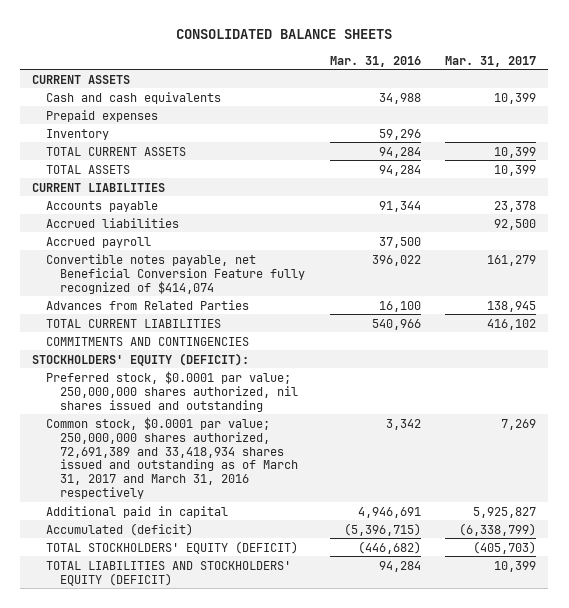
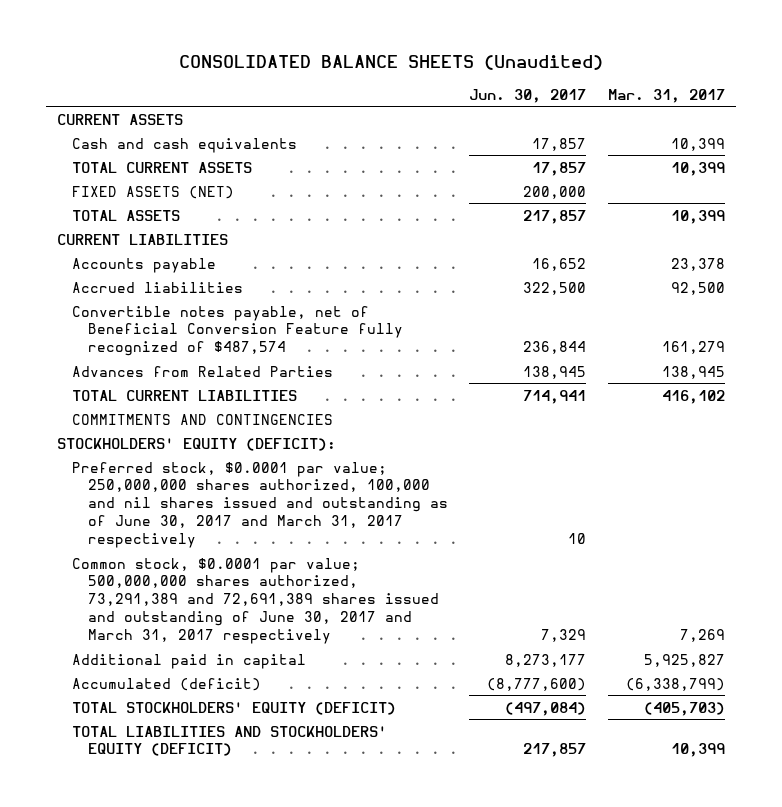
[176,28,393,39] CONSOLIDATED BALANCE SHEETS -> [178,54,603,70] CONSOLIDATED BALANCE SHEETS (Unaudited)
[329,55,421,67] Mar. 31, 2016 -> none
none -> [469,88,587,103] Jun. 30, 2017
[46,109,159,122] Prepaid expenses -> none
[46,128,110,140] Inventory -> none
none -> [72,185,235,199] FIXED ASSETS (NET)
[46,236,152,248] Accrued payroll -> none
[46,253,306,294] Convertible notes payable, net Beneficial Conversion Feature fully recognized of $414,074 -> [72,305,403,357] Convertible notes payable, net of Beneficial Conversion Feature fully recognized of $487,574
[46,370,299,412] Preferred stock, $0.0001 par value; 250,000,000 shares authorized, nil shares issued and outstanding -> [72,461,448,548] Preferred stock, $0.0001 par value; 250,000,000 shares authorized, 100,000 and nil shares issued and outstanding as of June 30, 2017 and March 31, 2017 respectively
[46,416,299,500] Common stock, $0.0001 par value; 250,000,000 shares authorized, 72,691,389 and 33,418,934 shares issued and outstanding as of March 31, 2017 and March 31, 2016 respectively -> [72,557,439,644] Common stock, $0.0001 par value; 500,000,000 shares authorized, 73,291,389 and 72,691,389 shares issued and outstanding of June 30, 2017 and March 31, 2017 respectively

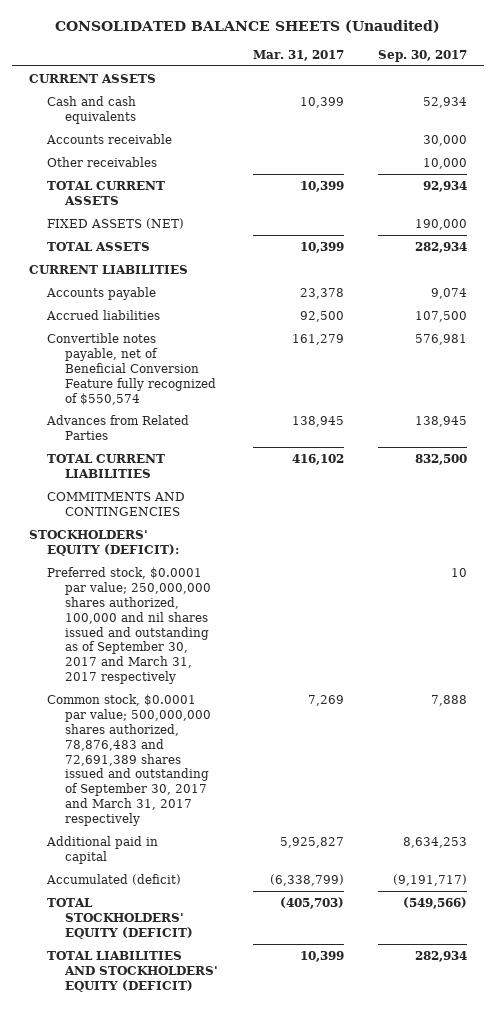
[469,88,587,103] Jun. 30, 2017 -> none
none -> [377,49,467,62] Sep. 30, 2017
none -> [46,133,173,144] Accounts receivable
none -> [47,156,158,167] Other receivables
[72,305,403,357] Convertible notes payable, net of Beneficial Conversion Feature fully recognized of $487,574 -> [47,332,217,405] Convertible notes payable, net of Beneficial Conversion Feature fully recognized of $550,574
[72,461,448,548] Preferred stock, $0.0001 par value; 250,000,000 shares authorized, 100,000 and nil shares issued and outstanding as of June 30, 2017 and March 31, 2017 respectively -> [47,566,212,685] Preferred stock, $0.0001 par value; 250,000,000 shares authorized, 100,000 and nil shares issued and outstanding as of September 30, 2017 and March 31, 2017 respectively
[72,557,439,644] Common stock, $0.0001 par value; 500,000,000 shares authorized, 73,291,389 and 72,691,389 shares issued and outstanding of June 30, 2017 and March 31, 2017 respectively -> [47,693,212,827] Common stock, $0.0001 par value; 500,000,000 shares authorized, 78,876,483 and 72,691,389 shares issued and outstanding of September 30, 2017 and March 31, 2017 respectively

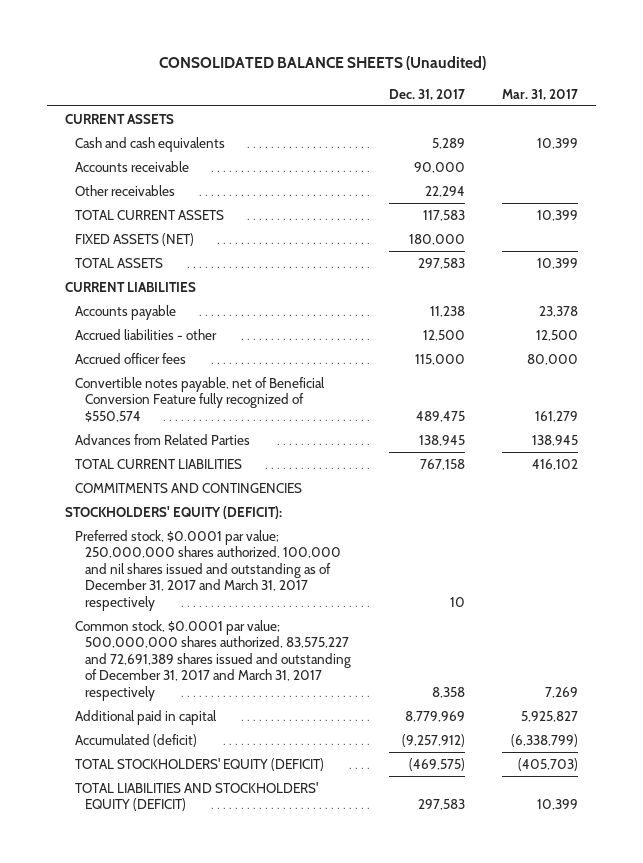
[377,49,467,62] Sep. 30, 2017 -> none
none -> [388,88,465,100] Dec. 31, 2017
[46,309,161,320] Accrued liabilities -> [75,328,218,340] Accrued liabilities - other
[299,310,344,322] 92,500 -> [535,329,578,341] 12,500
none -> [75,352,187,364] Accrued officer fees
[47,566,212,685] Preferred stock, $0.0001 par value; 250,000,000 shares authorized, 100,000 and nil shares issued and outstanding as of September 30, 2017 and March 31, 2017 respectively -> [75,529,342,611] Preferred stock, $0.0001 par value; 250,000,000 shares authorized, 100,000 and nil shares issued and outstanding as of December 31, 2017 and March 31, 2017 respectively
[47,693,212,827] Common stock, $0.0001 par value; 500,000,000 shares authorized, 78,876,483 and 72,691,389 shares issued and outstanding of September 30, 2017 and March 31, 2017 respectively -> [75,619,352,701] Common stock, $0.0001 par value; 500,000,000 shares authorized, 83,575,227 and 72,691,389 shares issued and outstanding of December 31, 2017 and March 31, 2017 respectively

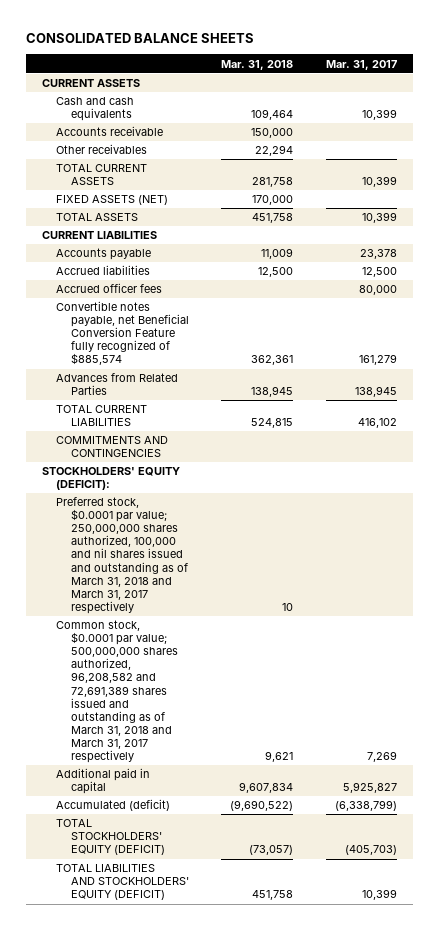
[158,56,486,71] CONSOLIDATED BALANCE SHEETS (Unaudited) -> [25,33,254,44] CONSOLIDATED BALANCE SHEETS
[388,88,465,100] Dec. 31, 2017 -> none
none -> [221,59,294,70] Mar. 31, 2018
[75,328,218,340] Accrued liabilities - other -> [56,265,151,276] Accrued liabilities
[75,376,326,422] Convertible notes payable, net of Beneficial Conversion Feature fully recognized of $550,574 -> [56,301,189,366] Convertible notes payable, net Beneficial Conversion Feature fully recognized of $885,574
[75,529,342,611] Preferred stock, $0.0001 par value; 250,000,000 shares authorized, 100,000 and nil shares issued and outstanding as of December 31, 2017 and March 31, 2017 respectively -> [56,497,188,614] Preferred stock, $0.0001 par value; 250,000,000 shares authorized, 100,000 and nil shares issued and outstanding as of March 31, 2018 and March 31, 2017 respectively
[75,619,352,701] Common stock, $0.0001 par value; 500,000,000 shares authorized, 83,575,227 and 72,691,389 shares issued and outstanding of December 31, 2017 and March 31, 2017 respectively -> [56,620,178,763] Common stock, $0.0001 par value; 500,000,000 shares authorized, 96,208,582 and 72,691,389 shares issued and outstanding as of March 31, 2018 and March 31, 2017 respectively

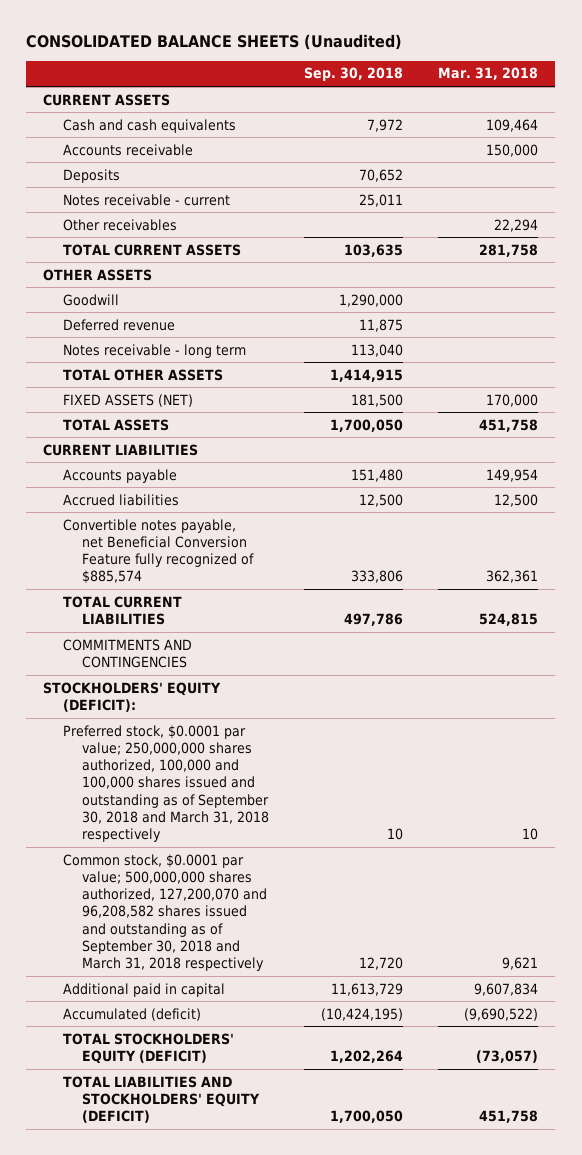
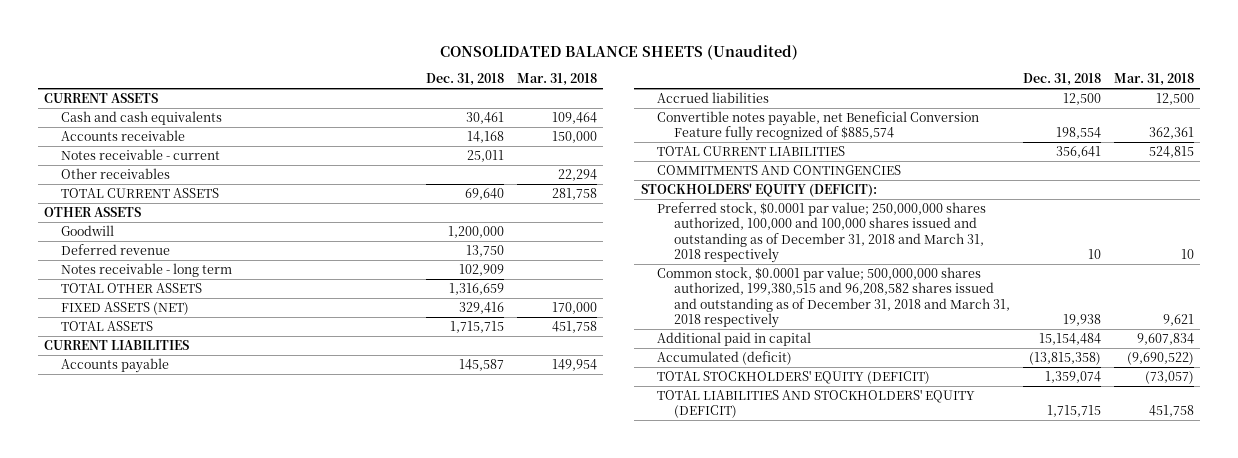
[304,67,404,82] Sep. 30, 2018 -> none
none -> [425,73,504,87] Dec. 31, 2018
[62,168,120,183] Deposits -> none
[62,724,270,843] Preferred stock, $0.0001 par value; 250,000,000 shares authorized, 100,000 and 100,000 shares issued and outstanding as of September 30, 2018 and March 31, 2018 respectively -> [657,202,987,263] Preferred stock, $0.0001 par value; 250,000,000 shares authorized, 100,000 and 100,000 shares issued and outstanding as of December 31, 2018 and March 31, 2018 respectively
[62,853,268,972] Common stock, $0.0001 par value; 500,000,000 shares authorized, 127,200,070 and 96,208,582 shares issued and outstanding as of September 30, 2018 and March 31, 2018 respectively -> [657,267,1010,328] Common stock, $0.0001 par value; 500,000,000 shares authorized, 199,380,515 and 96,208,582 shares issued and outstanding as of December 31, 2018 and March 31, 2018 respectively

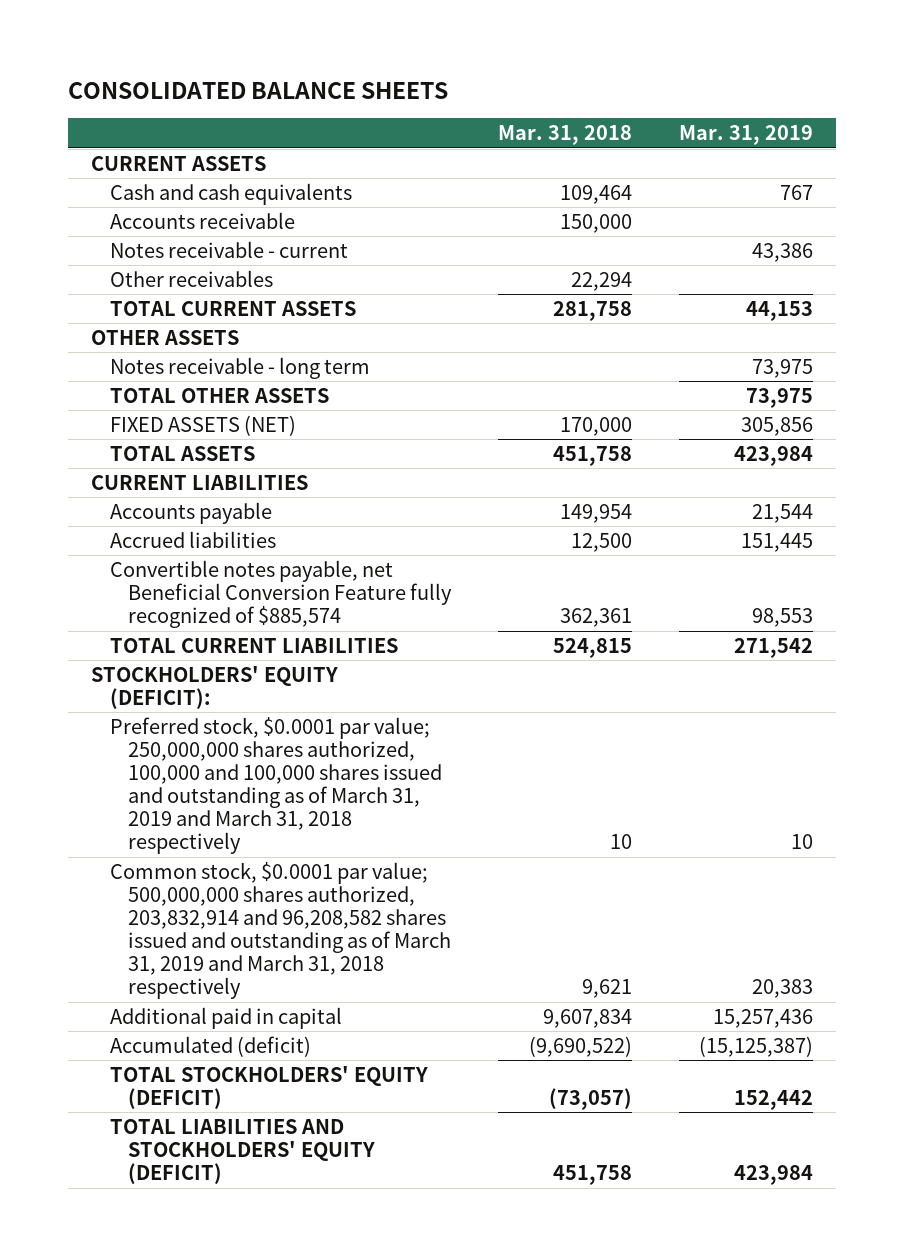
[439,44,798,60] CONSOLIDATED BALANCE SHEETS (Unaudited) -> [67,81,448,99] CONSOLIDATED BALANCE SHEETS
[425,73,504,87] Dec. 31, 2018 -> none
none -> [678,125,813,146] Mar. 31, 2019
[60,225,114,237] Goodwill -> none
[60,244,170,256] Deferred revenue -> none
[657,165,902,176] COMMITMENTS AND CONTINGENCIES -> none
[657,202,987,263] Preferred stock, $0.0001 par value; 250,000,000 shares authorized, 100,000 and 100,000 shares issued and outstanding as of December 31, 2018 and March 31, 2018 respectively -> [109,716,443,855] Preferred stock, $0.0001 par value; 250,000,000 shares authorized, 100,000 and 100,000 shares issued and outstanding as of March 31, 2019 and March 31, 2018 respectively
[657,267,1010,328] Common stock, $0.0001 par value; 500,000,000 shares authorized, 199,380,515 and 96,208,582 shares issued and outstanding as of December 31, 2018 and March 31, 2018 respectively -> [109,861,452,1000] Common stock, $0.0001 par value; 500,000,000 shares authorized, 203,832,914 and 96,208,582 shares issued and outstanding as of March 31, 2019 and March 31, 2018 respectively

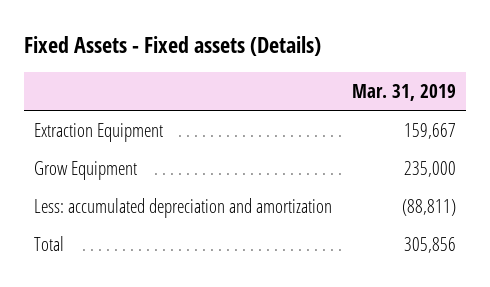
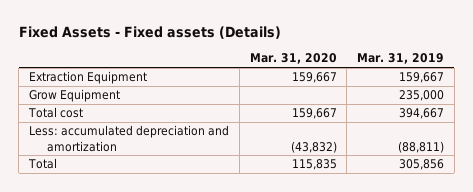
none -> [249,53,337,65] Mar. 31, 2020
none -> [28,107,84,119] Total cost

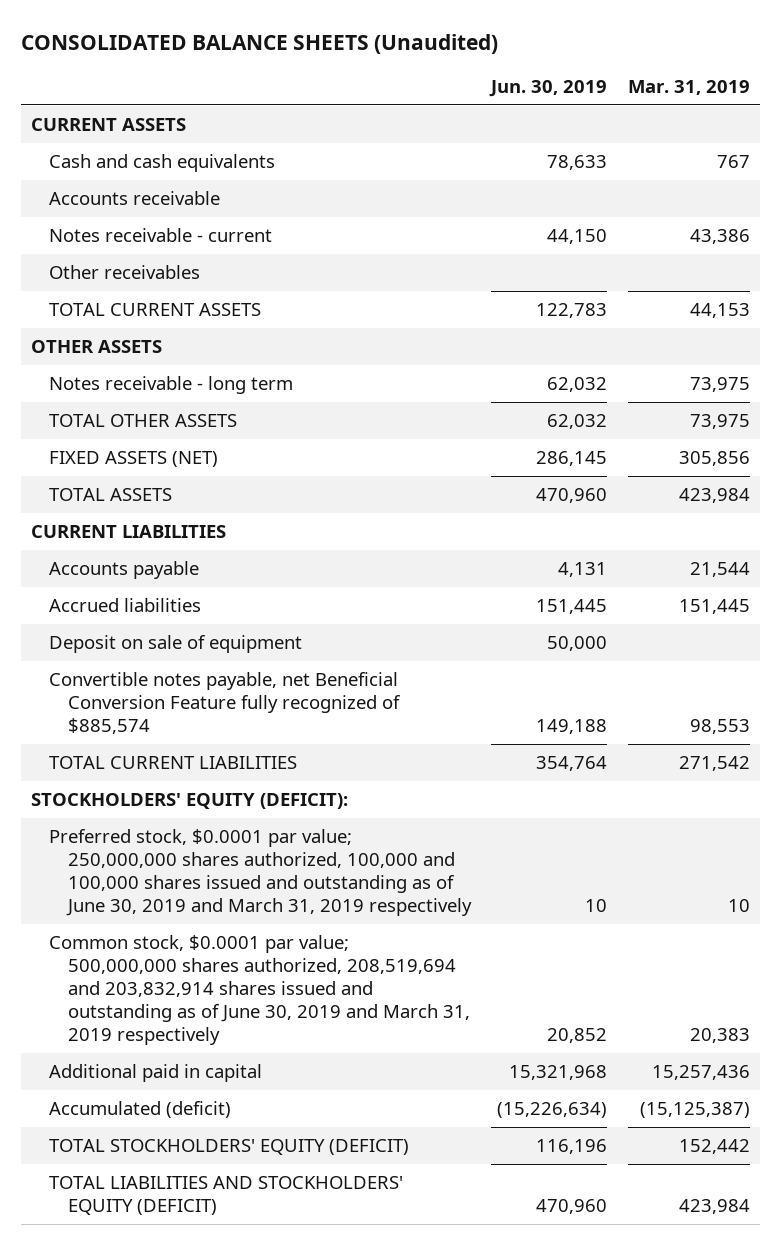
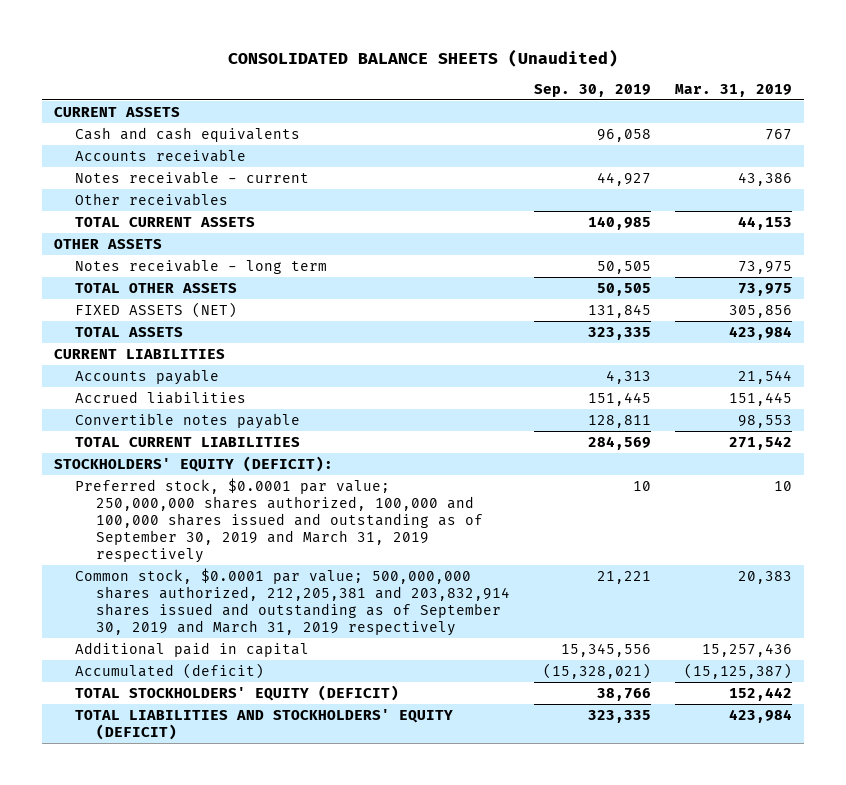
[489,80,608,98] Jun. 30, 2019 -> none
none -> [533,83,651,97] Sep. 30, 2019
[49,634,303,653] Deposit on sale of equipment -> none
[49,671,401,735] Convertible notes payable, net Beneficial Conversion Feature fully recognized of $885,574 -> [75,412,301,429] Convertible notes payable
[49,828,472,917] Preferred stock, $0.0001 par value; 250,000,000 shares authorized, 100,000 and 100,000 shares issued and outstanding as of June 30, 2019 and March 31, 2019 respectively -> [75,477,483,563] Preferred stock, $0.0001 par value; 250,000,000 shares authorized, 100,000 and 100,000 shares issued and outstanding as of September 30, 2019 and March 31, 2019 respectively
[49,934,470,1046] Common stock, $0.0001 par value; 500,000,000 shares authorized, 208,519,694 and 203,832,914 shares issued and outstanding as of June 30, 2019 and March 31, 2019 respectively -> [75,567,510,636] Common stock, $0.0001 par value; 500,000,000 shares authorized, 212,205,381 and 203,832,914 shares issued and outstanding as of September 30, 2019 and March 31, 2019 respectively

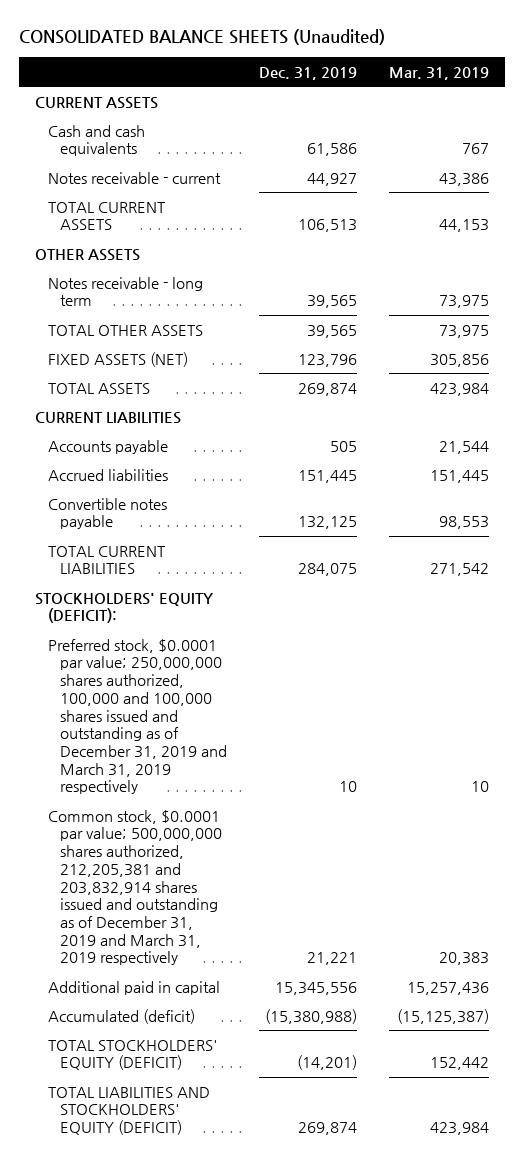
[533,83,651,97] Sep. 30, 2019 -> none
none -> [259,67,358,81] Dec. 31, 2019
[75,148,247,162] Accounts receivable -> none
[75,192,229,206] Other receivables -> none
[75,477,483,563] Preferred stock, $0.0001 par value; 250,000,000 shares authorized, 100,000 and 100,000 shares issued and outstanding as of September 30, 2019 and March 31, 2019 respectively -> [47,638,228,795] Preferred stock, $0.0001 par value; 250,000,000 shares authorized, 100,000 and 100,000 shares issued and outstanding as of December 31, 2019 and March 31, 2019 respectively
[75,567,510,636] Common stock, $0.0001 par value; 500,000,000 shares authorized, 212,205,381 and 203,832,914 shares issued and outstanding as of September 30, 2019 and March 31, 2019 respectively -> [47,809,223,966] Common stock, $0.0001 par value; 500,000,000 shares authorized, 212,205,381 and 203,832,914 shares issued and outstanding as of December 31, 2019 and March 31, 2019 respectively

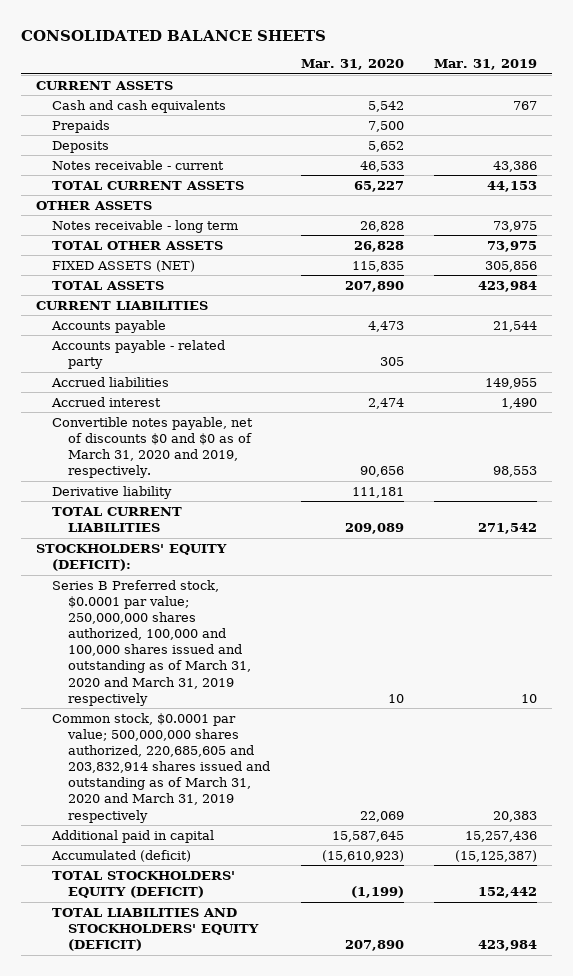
[19,29,386,46] CONSOLIDATED BALANCE SHEETS (Unaudited) -> [21,29,327,41] CONSOLIDATED BALANCE SHEETS
[259,67,358,81] Dec. 31, 2019 -> none
none -> [300,59,404,71] Mar. 31, 2020
none -> [52,119,111,133] Prepaids
none -> [52,140,110,153] Deposits
none -> [51,339,226,369] Accounts payable - related party
[429,469,489,483] 151,445 -> [484,377,537,389] 149,955
none -> [51,396,162,407] Accrued interest
[47,497,167,530] Convertible notes payable -> [52,416,254,479] Convertible notes payable, net of discounts $0 and $0 as of March 31, 2020 and 2019, respectively.
none -> [52,485,173,499] Derivative liability
[47,638,228,795] Preferred stock, $0.0001 par value; 250,000,000 shares authorized, 100,000 and 100,000 shares issued and outstanding as of December 31, 2019 and March 31, 2019 respectively -> [52,579,252,706] Series B Preferred stock, $0.0001 par value; 250,000,000 shares authorized, 100,000 and 100,000 shares issued and outstanding as of March 31, 2020 and March 31, 2019 respectively
[47,809,223,966] Common stock, $0.0001 par value; 500,000,000 shares authorized, 212,205,381 and 203,832,914 shares issued and outstanding as of December 31, 2019 and March 31, 2019 respectively -> [52,712,271,823] Common stock, $0.0001 par value; 500,000,000 shares authorized, 220,685,605 and 203,832,914 shares issued and outstanding as of March 31, 2020 and March 31, 2019 respectively

